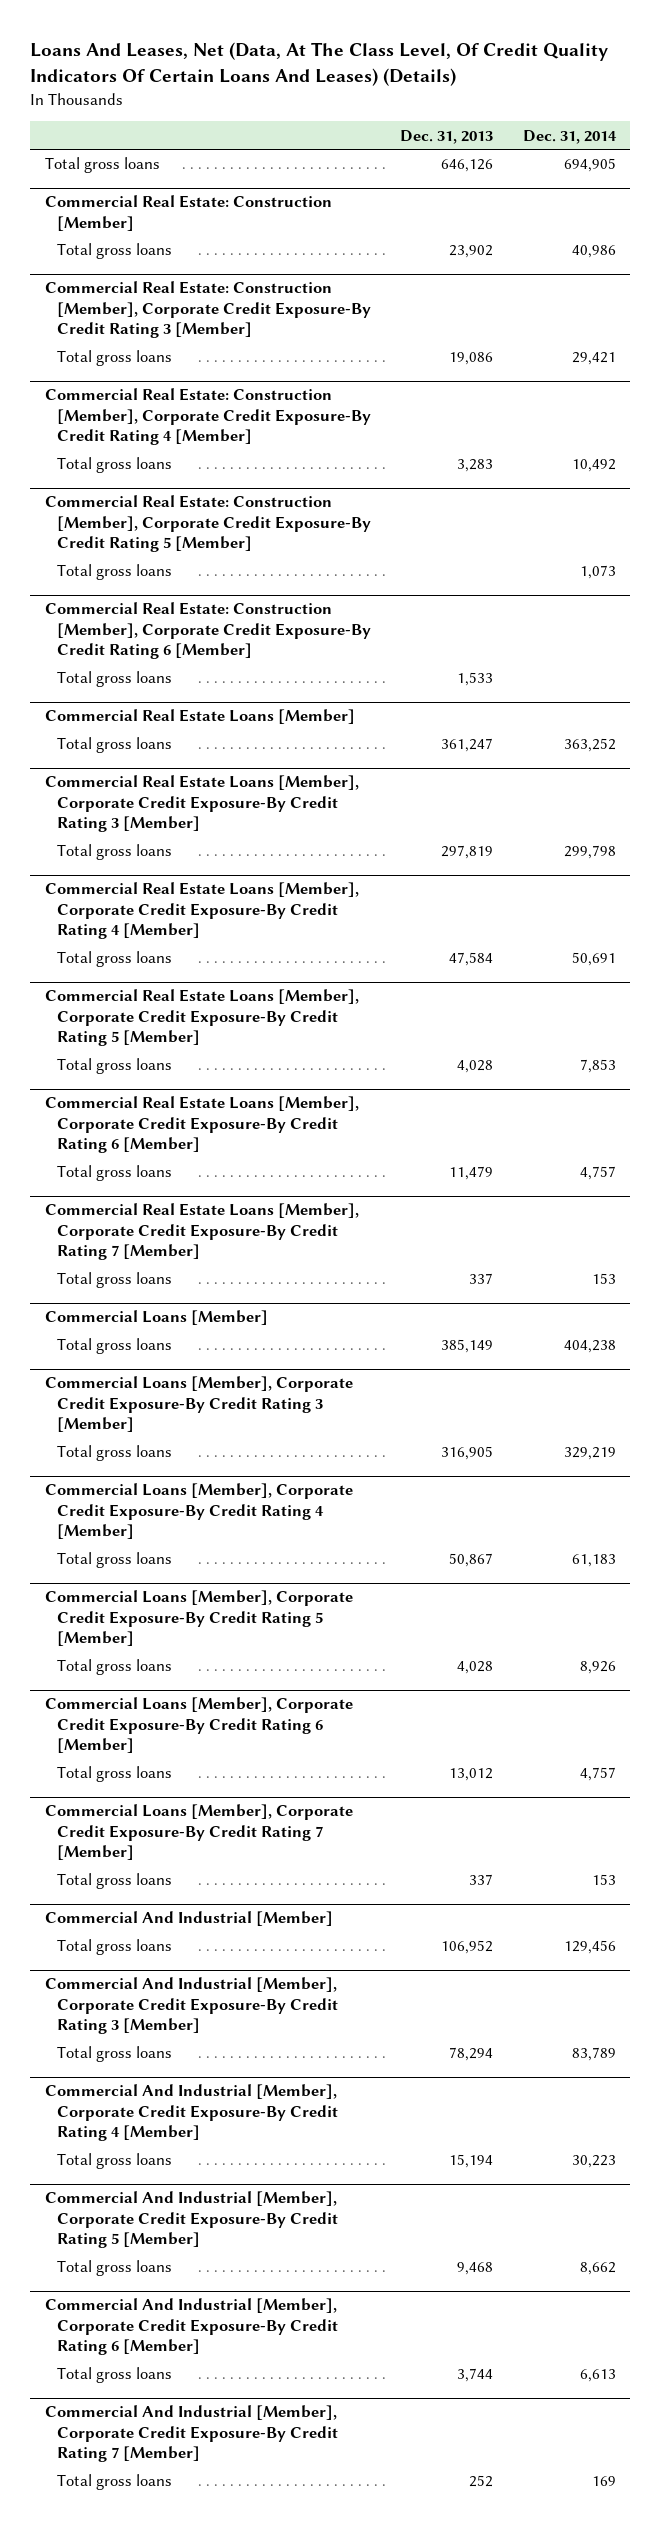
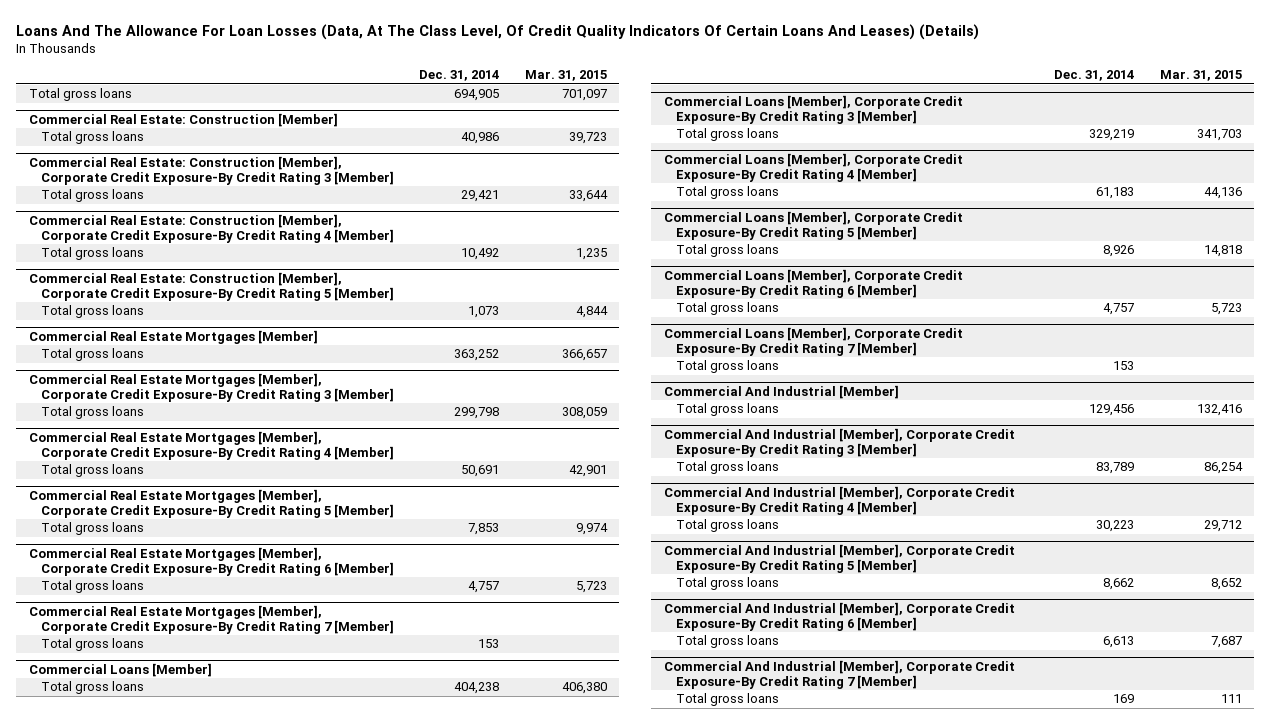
[30,42,609,87] Loans And Leases, Net (Data, At The Class Level, Of Credit Quality Indicators Of Certain Loans And Leases) (Details) -> [15,23,979,40] Loans And The Allowance For Loan Losses (Data, At The Class Level, Of Credit Quality Indicators Of Certain Loans And Leases) (Details)
[400,129,494,144] Dec. 31, 2013 -> none
none -> [524,70,607,82] Mar. 31, 2015
[44,602,372,660] Commercial Real Estate: Construction [Member], Corporate Credit Exposure-By Credit Rating 6 [Member] -> none
[57,671,173,688] Total gross loans -> none
[44,709,355,725] Commercial Real Estate Loans [Member] -> [28,329,318,344] Commercial Real Estate Mortgages [Member]
[44,775,359,833] Commercial Real Estate Loans [Member], Corporate Credit Exposure-By Credit Rating 3 [Member] -> [28,372,394,402] Commercial Real Estate Mortgages [Member], Corporate Credit Exposure-By Credit Rating 3 [Member]
[44,882,359,940] Commercial Real Estate Loans [Member], Corporate Credit Exposure-By Credit Rating 4 [Member] -> [28,430,394,460] Commercial Real Estate Mortgages [Member], Corporate Credit Exposure-By Credit Rating 4 [Member]
[44,989,359,1047] Commercial Real Estate Loans [Member], Corporate Credit Exposure-By Credit Rating 5 [Member] -> [28,488,394,518] Commercial Real Estate Mortgages [Member], Corporate Credit Exposure-By Credit Rating 5 [Member]
[44,1096,359,1154] Commercial Real Estate Loans [Member], Corporate Credit Exposure-By Credit Rating 6 [Member] -> [28,546,394,576] Commercial Real Estate Mortgages [Member], Corporate Credit Exposure-By Credit Rating 6 [Member]
[44,1203,359,1261] Commercial Real Estate Loans [Member], Corporate Credit Exposure-By Credit Rating 7 [Member] -> [28,604,394,634] Commercial Real Estate Mortgages [Member], Corporate Credit Exposure-By Credit Rating 7 [Member]

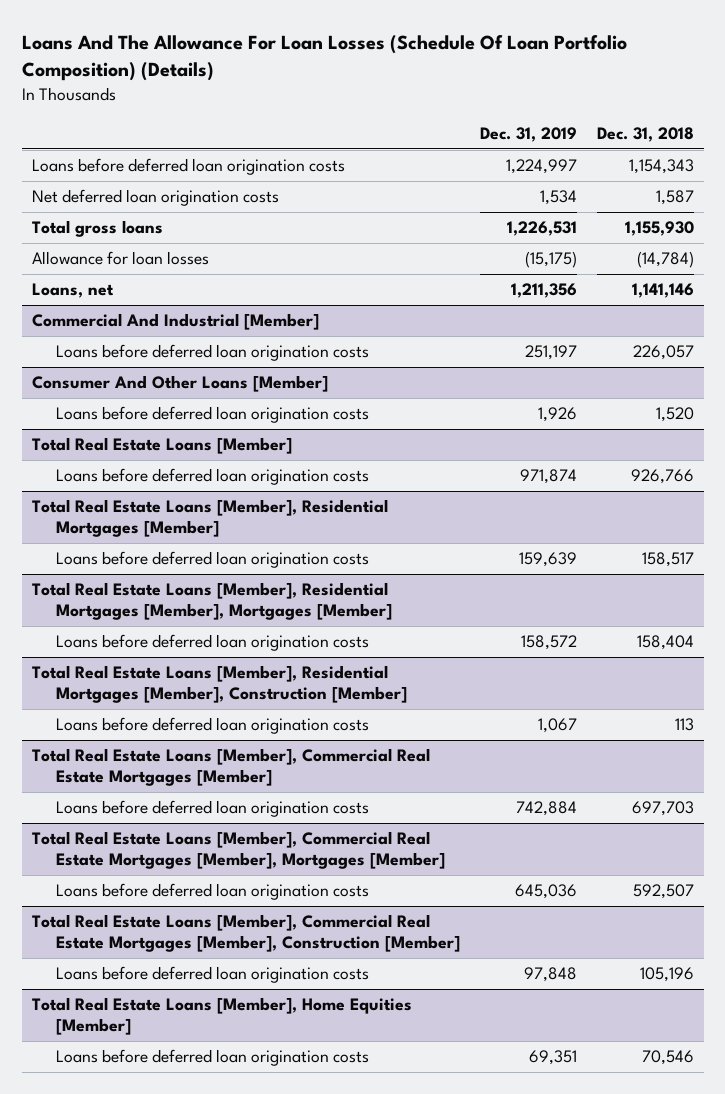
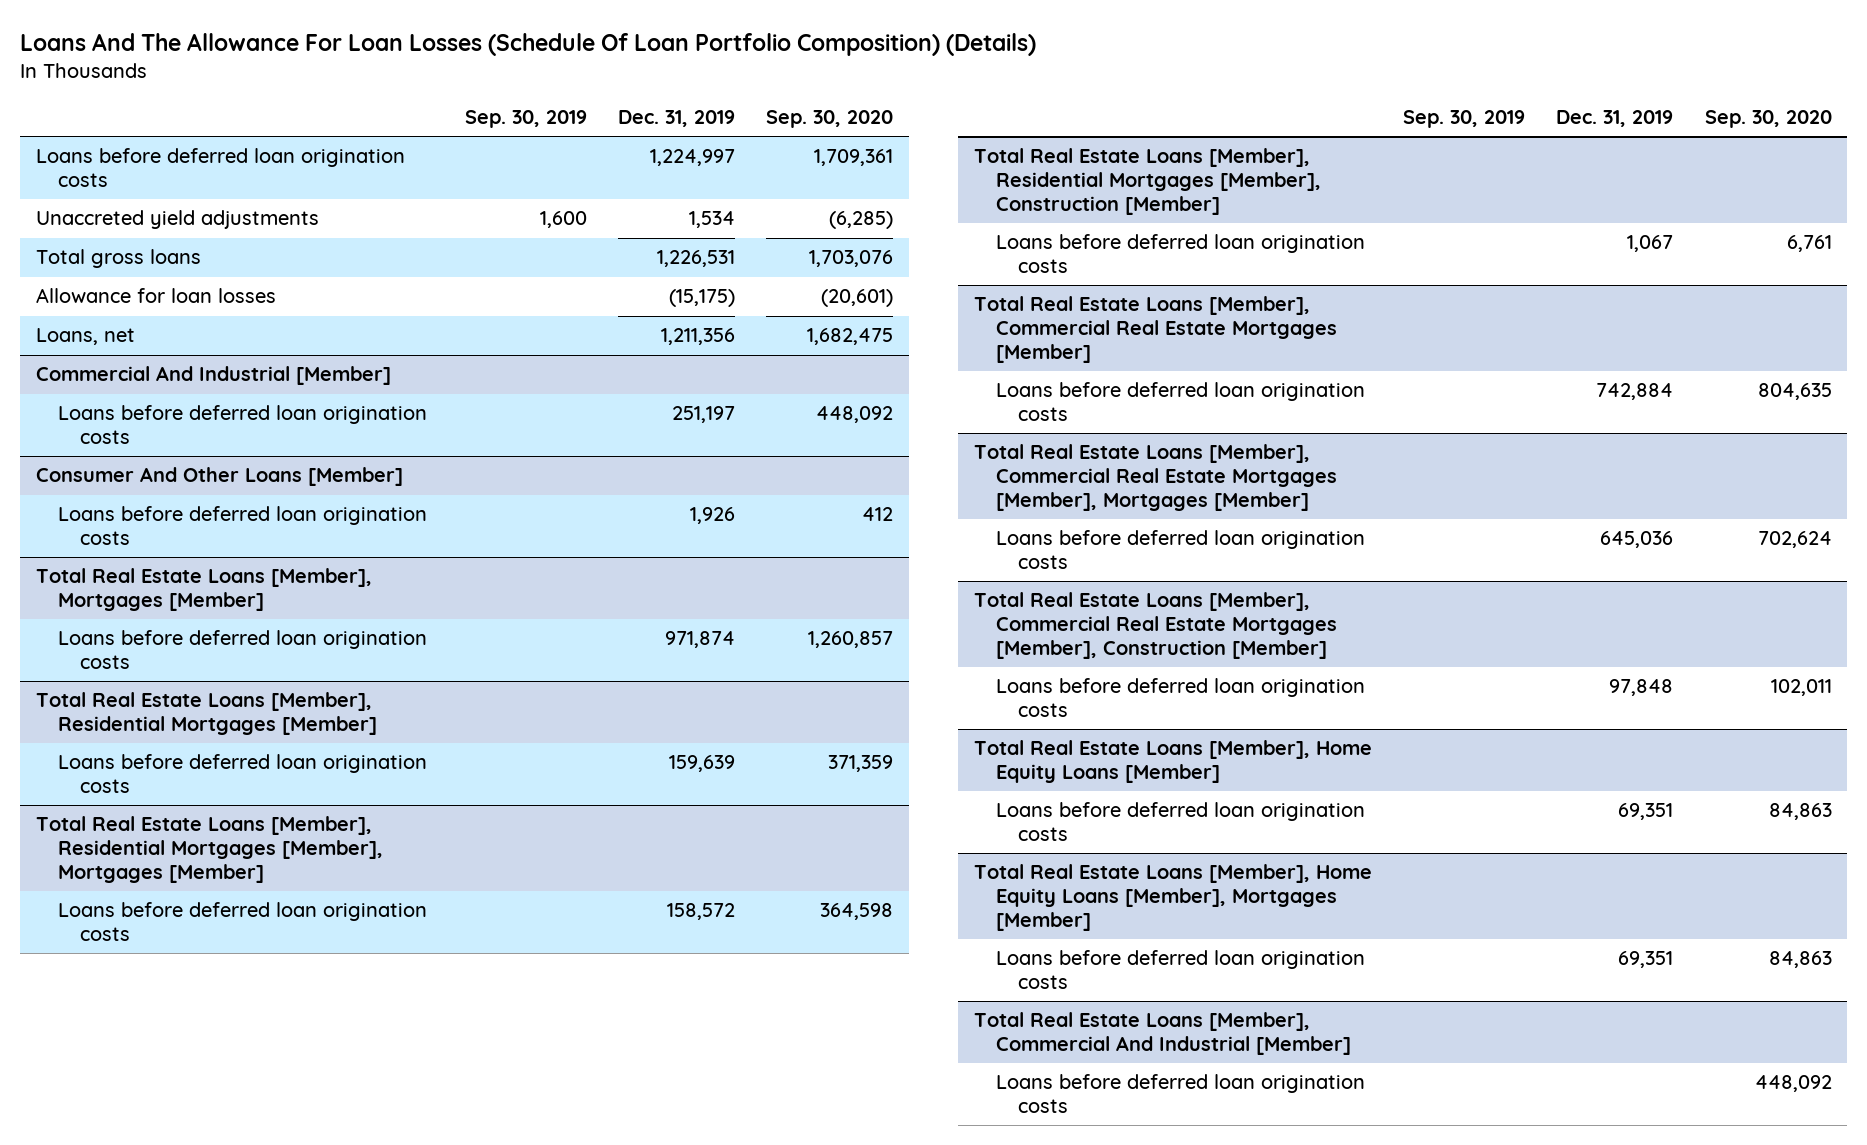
[596,126,694,142] Dec. 31, 2018 -> none
none -> [464,110,587,129] Sep. 30, 2019
none -> [766,110,894,129] Sep. 30, 2020
[31,189,279,207] Net deferred loan origination costs -> [35,210,319,230] Unaccreted yield adjustments
[31,437,292,455] Total Real Estate Loans [Member] -> [35,568,372,612] Total Real Estate Loans [Member], Mortgages [Member]
[31,997,412,1036] Total Real Estate Loans [Member], Home Equities [Member] -> [974,740,1373,784] Total Real Estate Loans [Member], Home Equity Loans [Member]
none -> [974,864,1373,931] Total Real Estate Loans [Member], Home Equity Loans [Member], Mortgages [Member]
none -> [996,950,1366,990] Loans before deferred loan origination costs
none -> [974,1012,1352,1056] Total Real Estate Loans [Member], Commercial And Industrial [Member]
none -> [996,1074,1366,1114] Loans before deferred loan origination costs

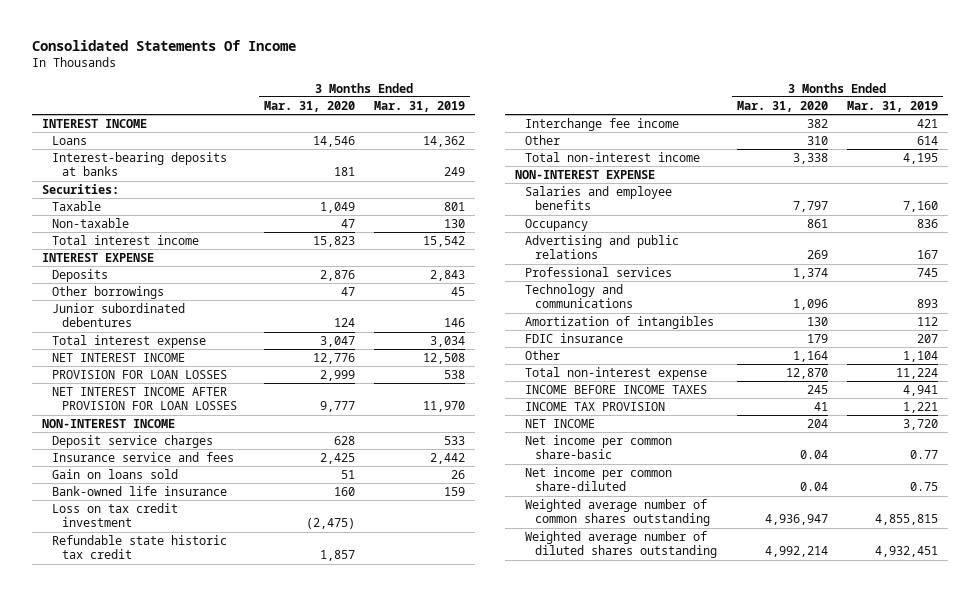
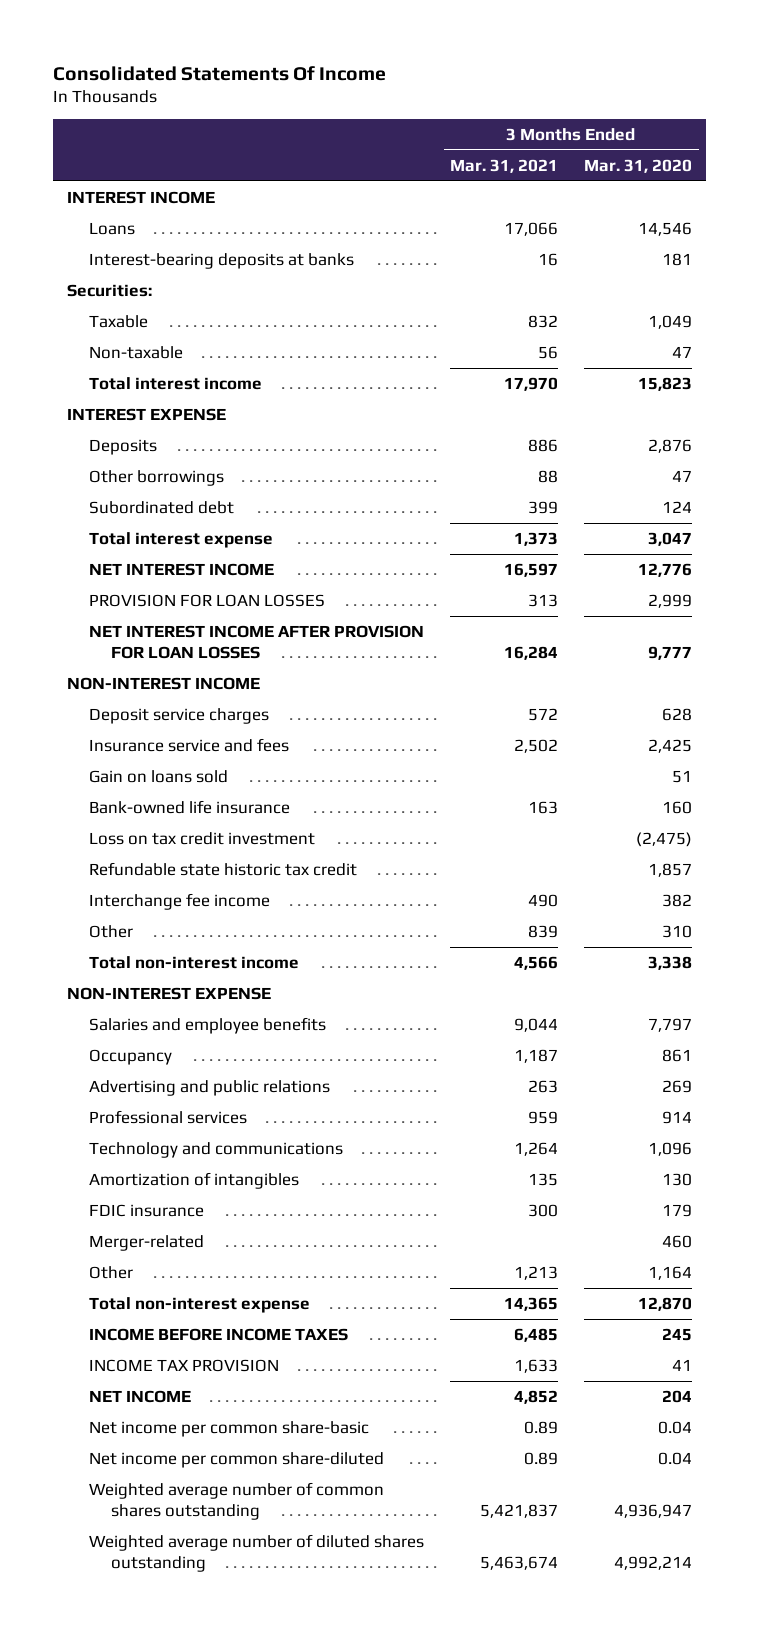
[373,100,465,112] Mar. 31, 2019 -> none
none -> [450,158,559,173] Mar. 31, 2021
[51,303,185,328] Junior subordinated debentures -> [88,500,234,514] Subordinated debt
[792,268,828,280] 1,374 -> [662,1110,693,1124] 914
none -> [88,1234,204,1251] Merger-related

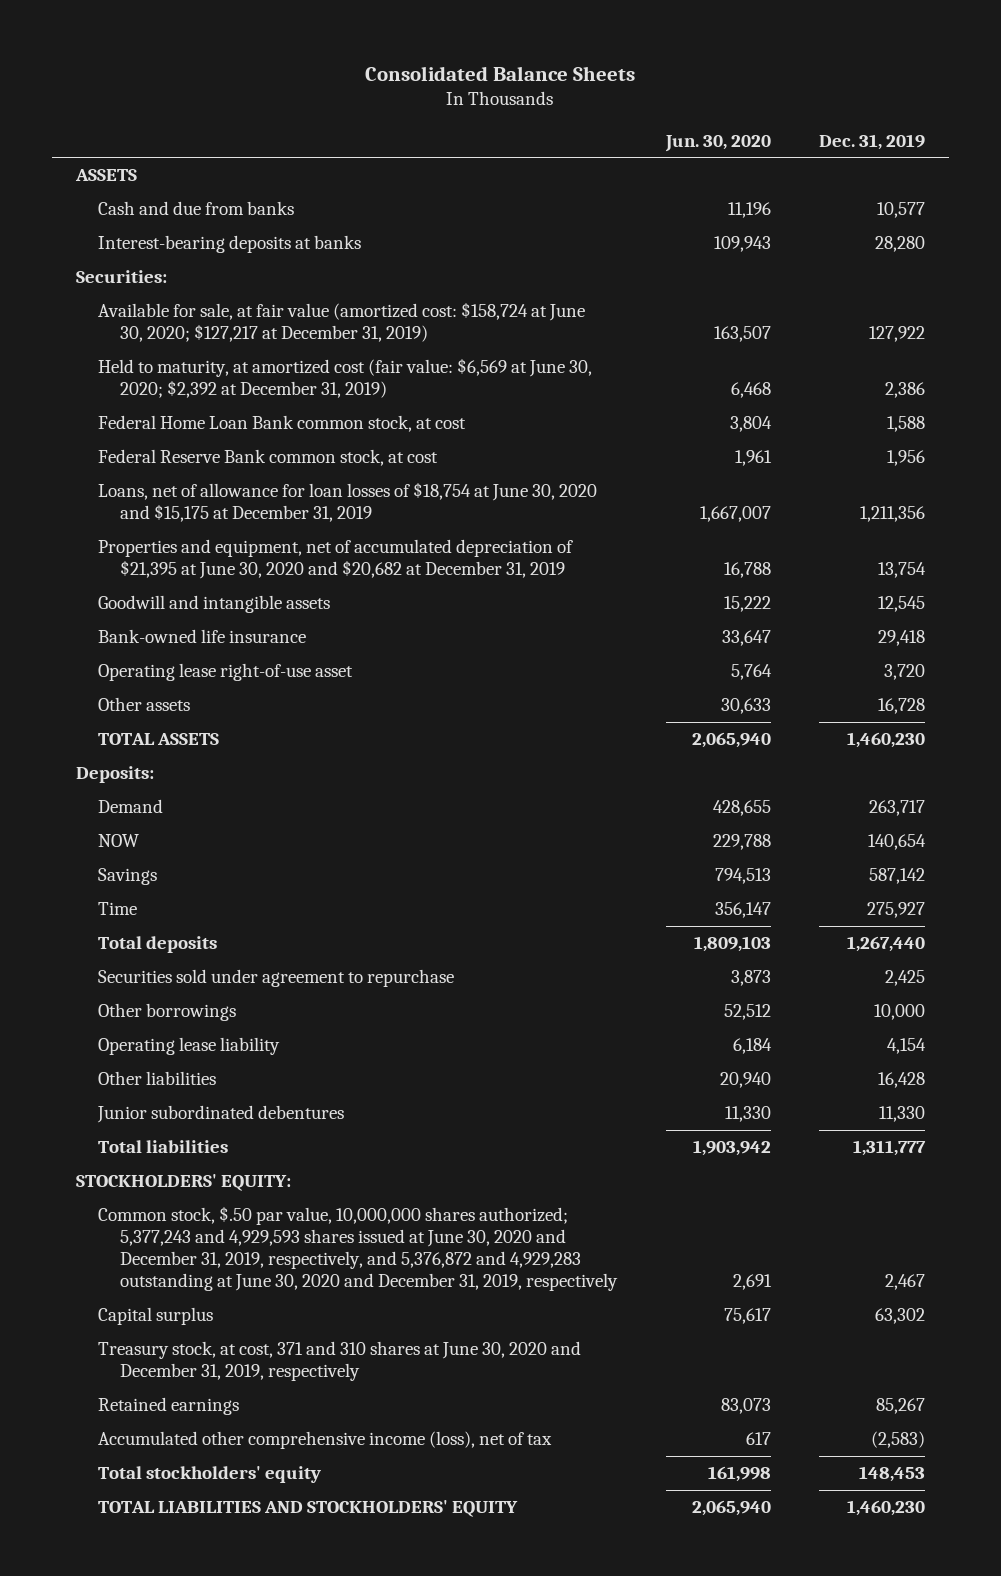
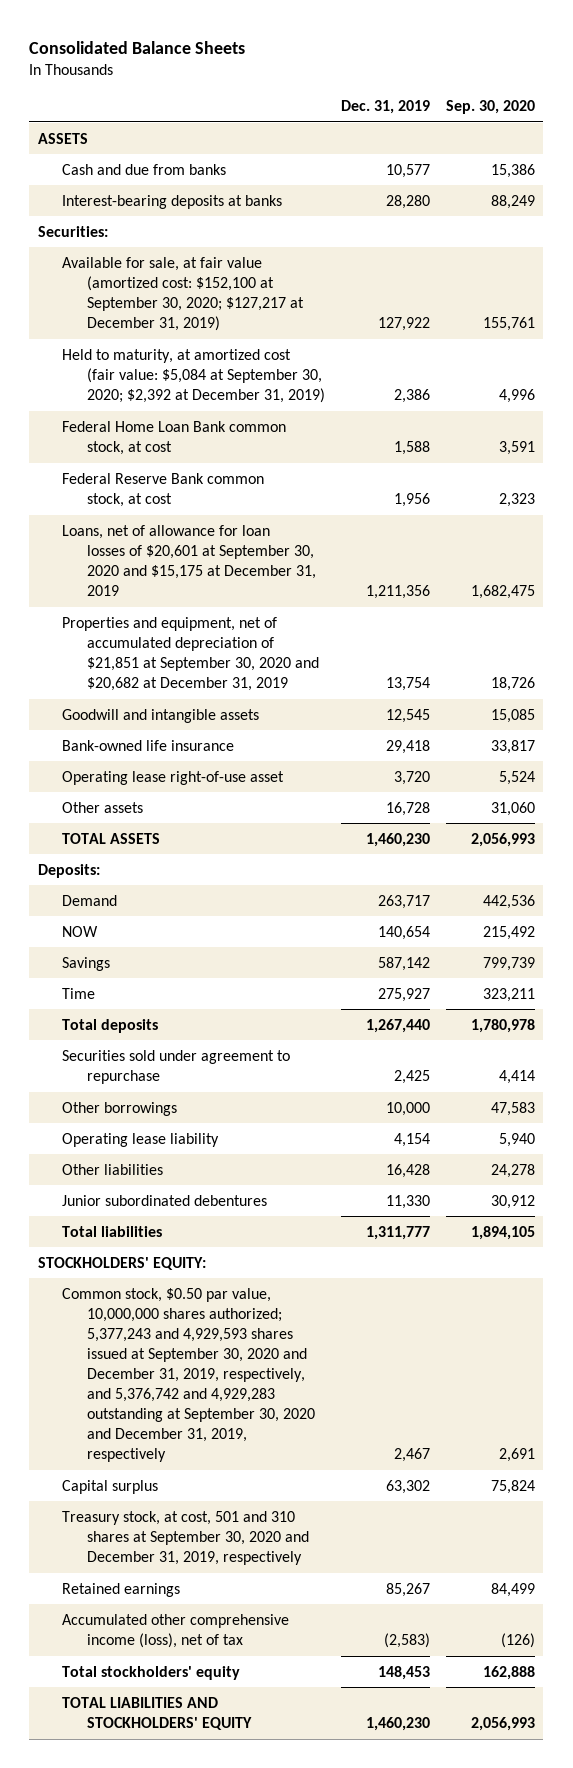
[664,134,771,152] Jun. 30, 2020 -> none
none -> [446,100,536,115] Sep. 30, 2020
[98,302,586,343] Available for sale, at fair value (amortized cost: $158,724 at June 30, 2020; $127,217 at December 31, 2019) -> [62,256,304,332] Available for sale, at fair value (amortized cost: $152,100 at September 30, 2020; $127,217 at December 31, 2019)
[98,358,593,399] Held to maturity, at amortized cost (fair value: $6,569 at June 30, 2020; $2,392 at December 31, 2019) -> [62,348,325,403] Held to maturity, at amortized cost (fair value: $5,084 at September 30, 2020; $2,392 at December 31, 2019)
[98,482,598,523] Loans, net of allowance for loan losses of $18,754 at June 30, 2020 and $15,175 at December 31, 2019 -> [62,524,316,597] Loans, net of allowance for loan losses of $20,601 at September 30, 2020 and $15,175 at December 31, 2019
[98,539,574,580] Properties and equipment, net of accumulated depreciation of $21,395 at June 30, 2020 and $20,682 at December 31, 2019 -> [62,616,319,692] Properties and equipment, net of accumulated depreciation of $21,851 at September 30, 2020 and $20,682 at December 31, 2019
[98,1206,619,1292] Common stock, $.50 par value, 10,000,000 shares authorized; 5,377,243 and 4,929,593 shares issued at June 30, 2020 and December 31, 2019, respectively, and 5,376,872 and 4,929,283 outstanding at June 30, 2020 and December 31, 2019, respectively -> [62,1287,315,1463] Common stock, $0.50 par value, 10,000,000 shares authorized; 5,377,243 and 4,929,593 shares issued at September 30, 2020 and December 31, 2019, respectively, and 5,376,742 and 4,929,283 outstanding at September 30, 2020 and December 31, 2019, respectively
[98,1341,582,1382] Treasury stock, at cost, 371 and 310 shares at June 30, 2020 and December 31, 2019, respectively -> [62,1510,309,1565] Treasury stock, at cost, 501 and 310 shares at September 30, 2020 and December 31, 2019, respectively

